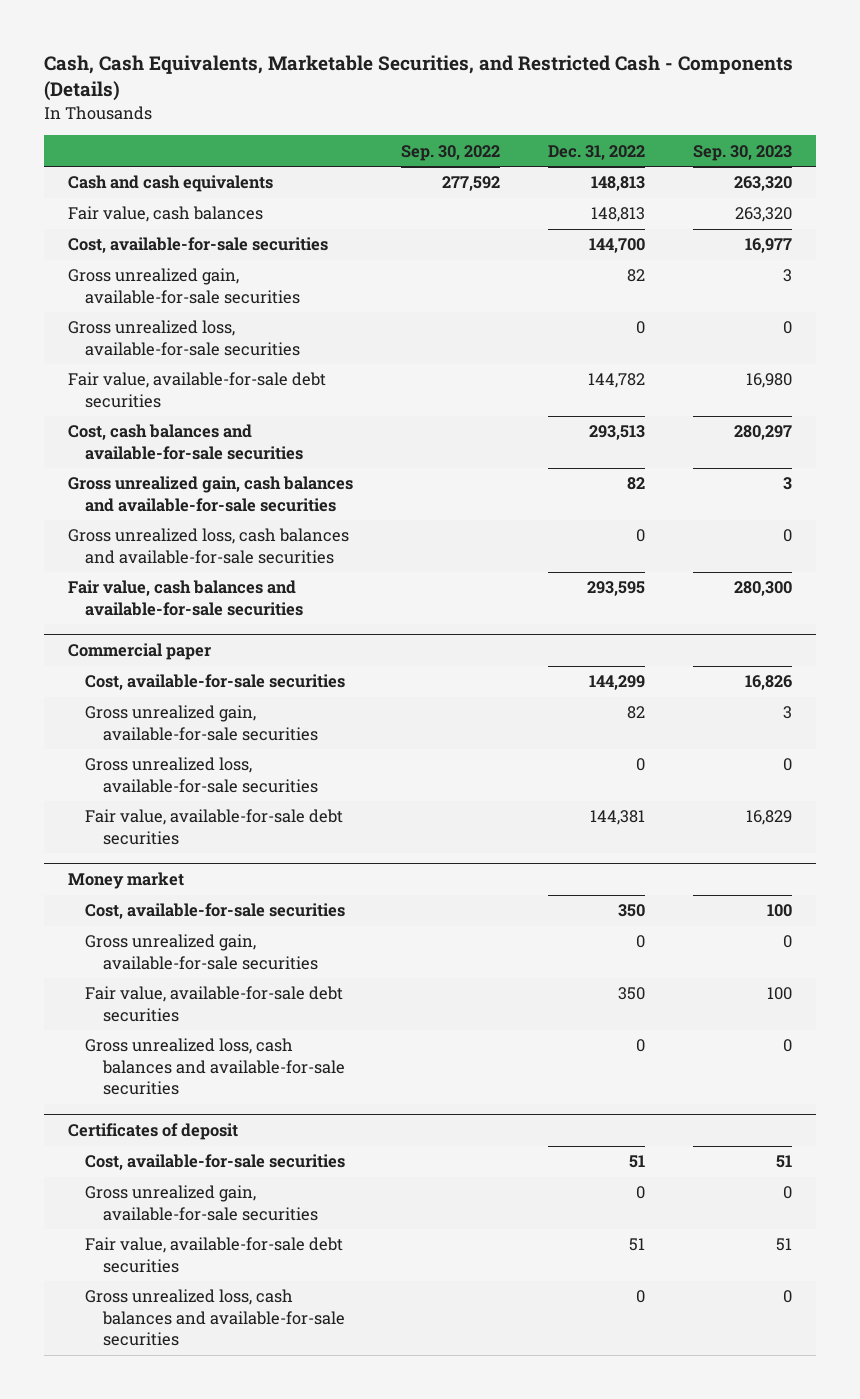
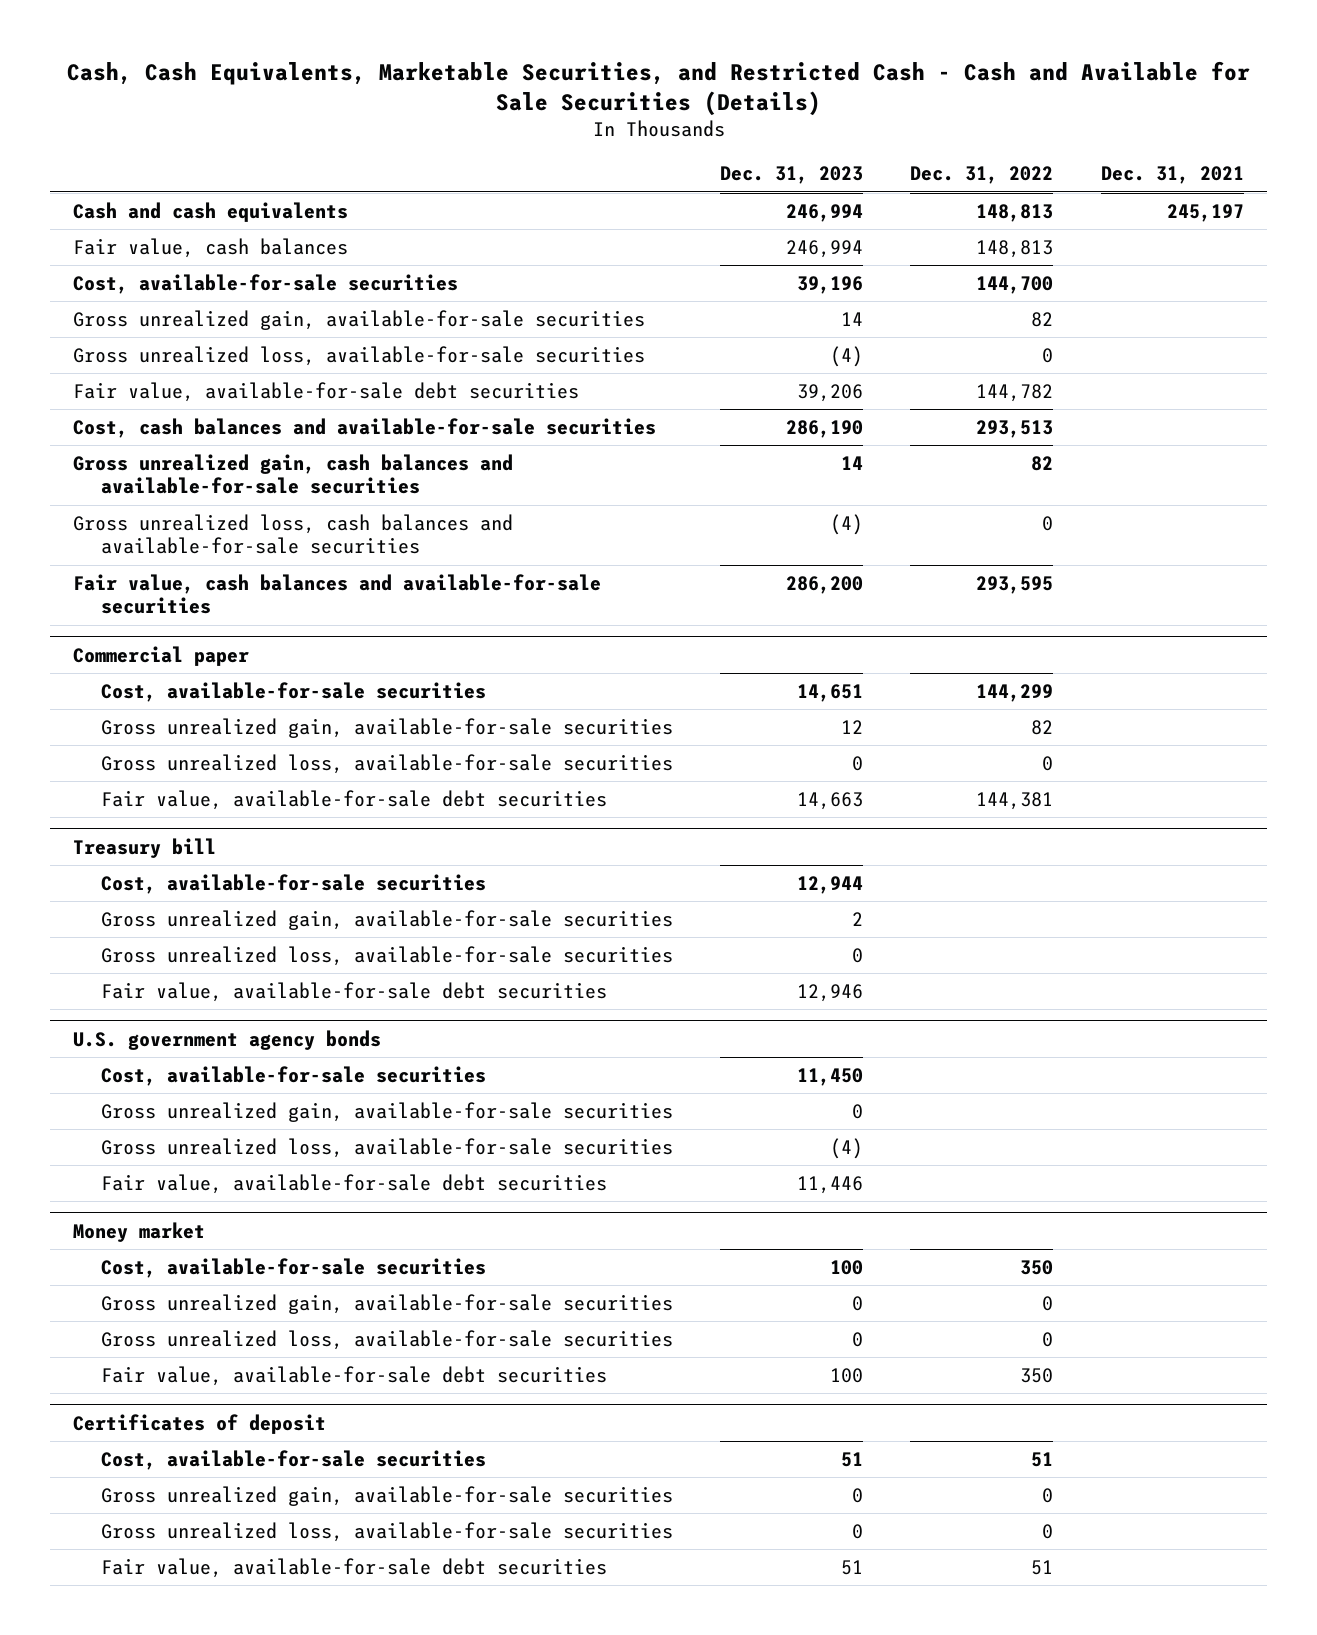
[44,55,794,102] Cash, Cash Equivalents, Marketable Securities, and Restricted Cash - Components (Details) -> [66,60,1250,117] Cash, Cash Equivalents, Marketable Securities, and Restricted Cash - Cash and Available for Sale Securities (Details)
[401,144,501,161] Sep. 30, 2022 -> none
[692,144,792,161] Sep. 30, 2023 -> none
none -> [720,166,864,185] Dec. 31, 2023
none -> [1100,166,1244,185] Dec. 31, 2021
none -> [73,837,217,858] Treasury bill
none -> [100,873,486,894] Cost, available-for-sale securities
none -> [100,909,673,930] Gross unrealized gain, available-for-sale securities
none -> [100,945,673,966] Gross unrealized loss, available-for-sale securities
none -> [100,981,607,1002] Fair value, available-for-sale debt securities
none -> [73,1029,382,1050] U.S. government agency bonds
none -> [100,1065,486,1086] Cost, available-for-sale securities
none -> [100,1101,673,1122] Gross unrealized gain, available-for-sale securities
none -> [100,1137,673,1158] Gross unrealized loss, available-for-sale securities
none -> [100,1173,607,1194] Fair value, available-for-sale debt securities
none -> [100,1329,673,1350] Gross unrealized loss, available-for-sale securities
[85,1038,345,1096] Gross unrealized loss, cash balances and available-for-sale securities -> none
none -> [100,1521,673,1542] Gross unrealized loss, available-for-sale securities
[85,1289,345,1347] Gross unrealized loss, cash balances and available-for-sale securities -> none

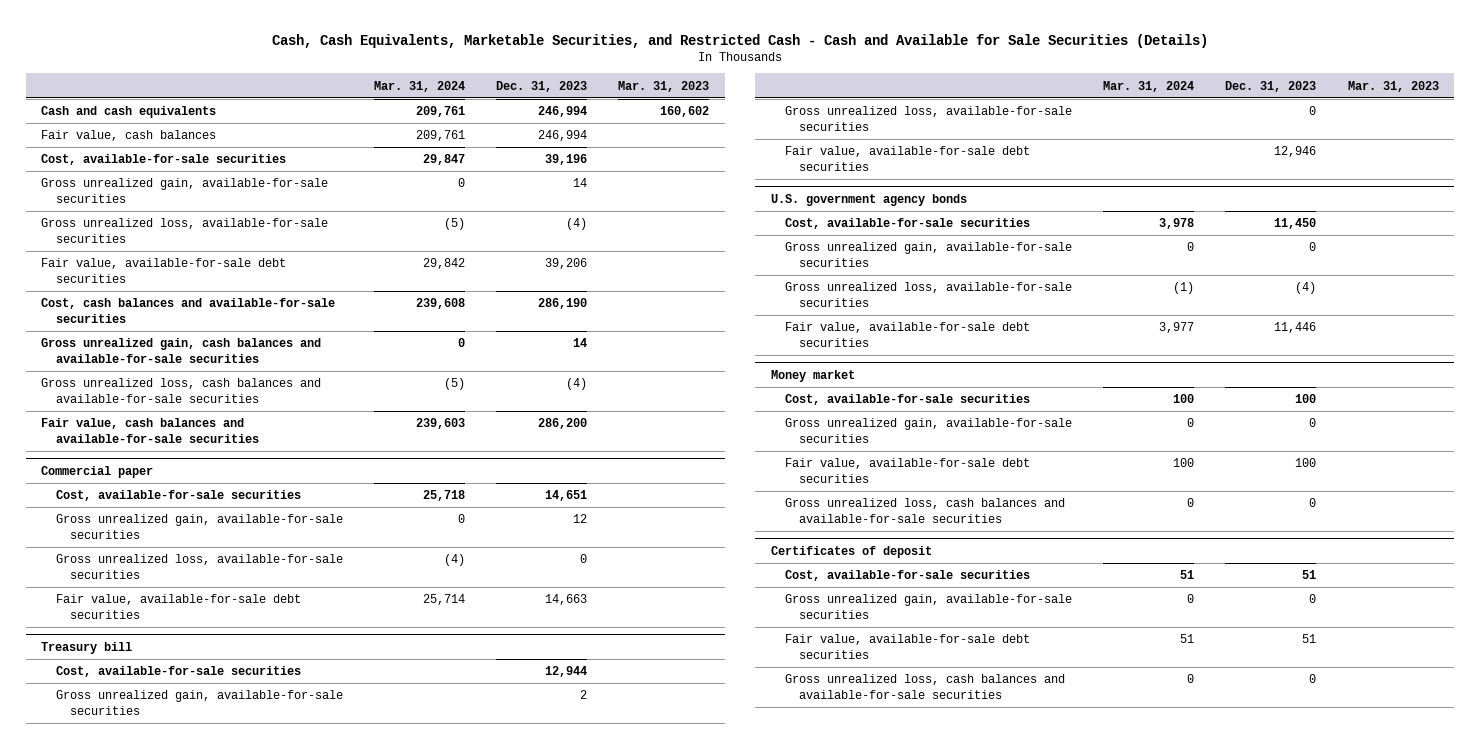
[910,166,1054,185] Dec. 31, 2022 -> none
[1100,166,1244,185] Dec. 31, 2021 -> none
none -> [373,80,465,92] Mar. 31, 2024
none -> [618,80,710,92] Mar. 31, 2023
[100,1329,673,1350] Gross unrealized loss, available-for-sale securities -> none
none -> [785,498,1066,523] Gross unrealized loss, cash balances and available-for-sale securities
[100,1521,673,1542] Gross unrealized loss, available-for-sale securities -> none
none -> [785,674,1066,699] Gross unrealized loss, cash balances and available-for-sale securities

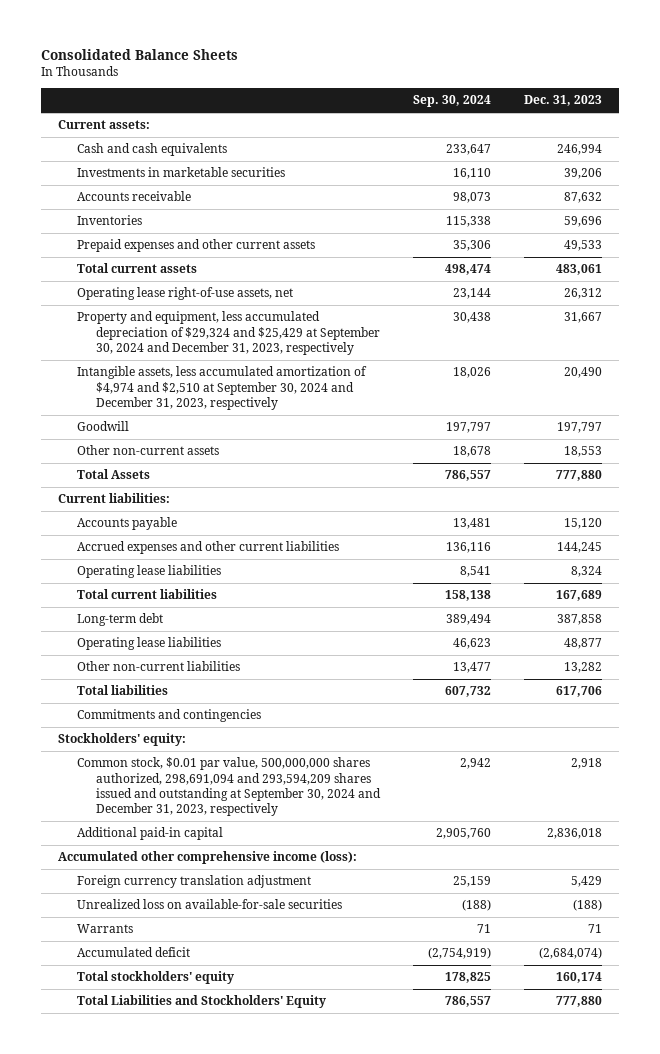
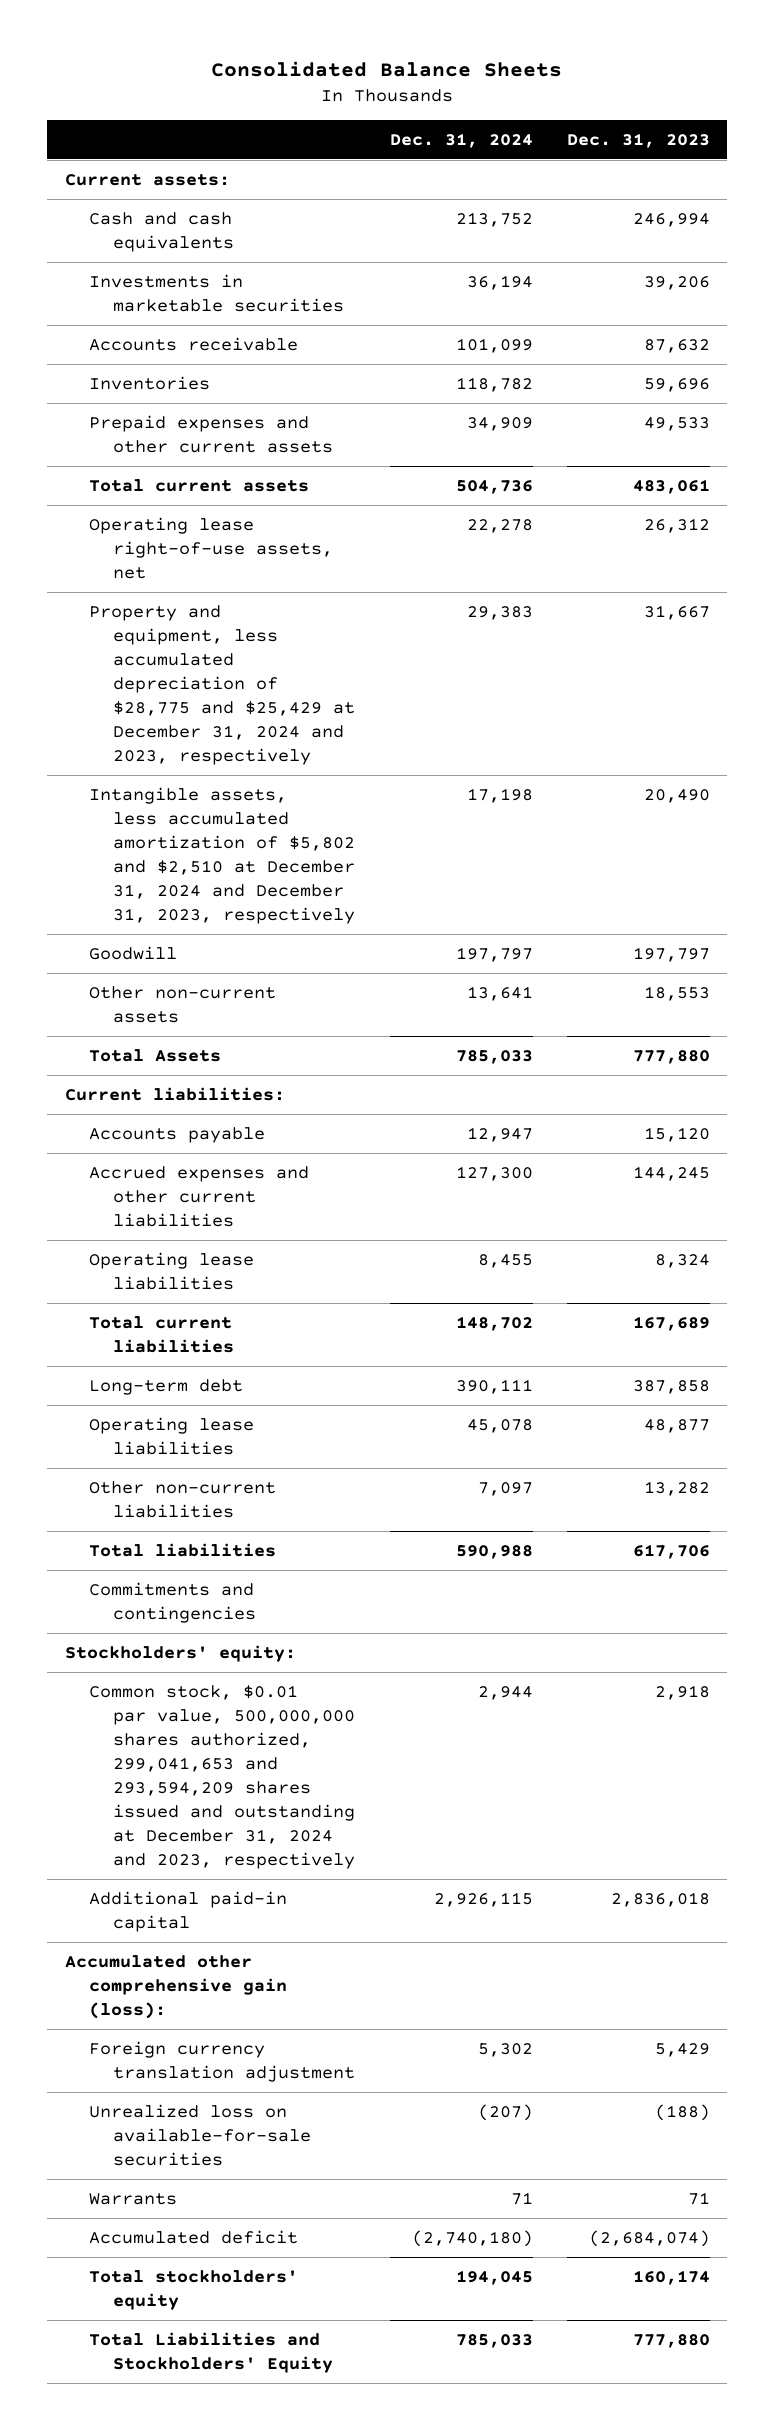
[412,95,491,108] Sep. 30, 2024 -> none
none -> [389,132,533,148] Dec. 31, 2024
[76,311,380,355] Property and equipment, less accumulated depreciation of $29,324 and $25,429 at September 30, 2024 and December 31, 2023, respectively -> [89,604,356,766] Property and equipment, less accumulated depreciation of $28,775 and $25,429 at December 31, 2024 and 2023, respectively
[76,366,367,410] Intangible assets, less accumulated amortization of $4,974 and $2,510 at September 30, 2024 and December 31, 2023, respectively -> [89,786,356,925] Intangible assets, less accumulated amortization of $5,802 and $2,510 at December 31, 2024 and December 31, 2023, respectively
[76,757,381,817] Common stock, $0.01 par value, 500,000,000 shares authorized, 298,691,094 and 293,594,209 shares issued and outstanding at September 30, 2024 and December 31, 2023, respectively -> [89,1684,356,1870] Common stock, $0.01 par value, 500,000,000 shares authorized, 299,041,653 and 293,594,209 shares issued and outstanding at December 31, 2024 and 2023, respectively
[58,851,358,865] Accumulated other comprehensive income (loss): -> [64,1954,288,2019] Accumulated other comprehensive gain (loss):

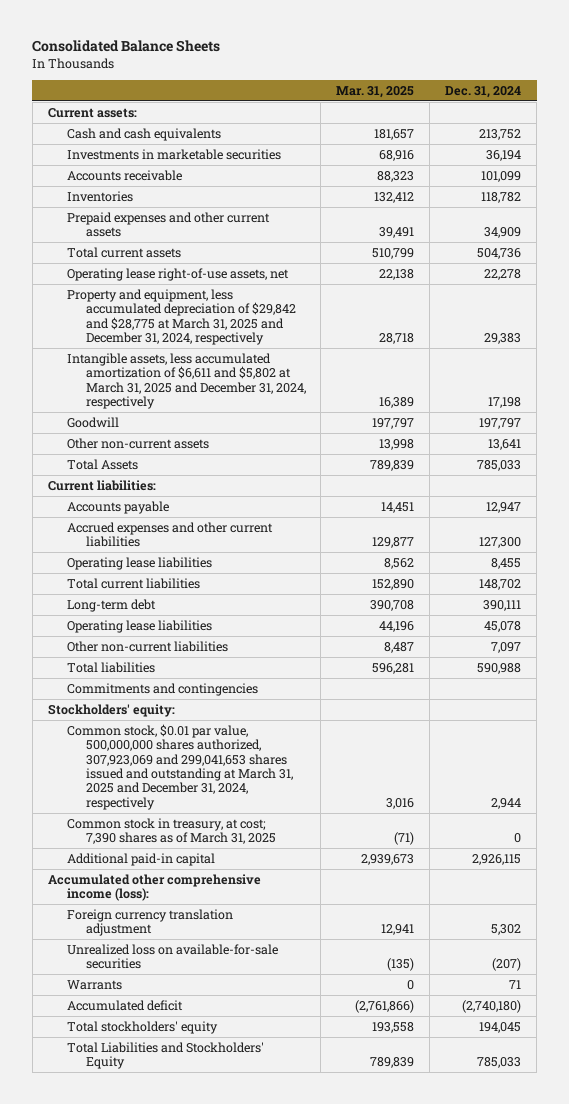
[567,132,711,148] Dec. 31, 2023 -> none
none -> [336,85,415,98] Mar. 31, 2025
[89,604,356,766] Property and equipment, less accumulated depreciation of $28,775 and $25,429 at December 31, 2024 and 2023, respectively -> [66,288,296,345] Property and equipment, less accumulated depreciation of $29,842 and $28,775 at March 31, 2025 and December 31, 2024, respectively
[89,786,356,925] Intangible assets, less accumulated amortization of $5,802 and $2,510 at December 31, 2024 and December 31, 2023, respectively -> [66,352,306,409] Intangible assets, less accumulated amortization of $6,611 and $5,802 at March 31, 2025 and December 31, 2024, respectively
[89,1684,356,1870] Common stock, $0.01 par value, 500,000,000 shares authorized, 299,041,653 and 293,594,209 shares issued and outstanding at December 31, 2024 and 2023, respectively -> [66,723,293,810] Common stock, $0.01 par value, 500,000,000 shares authorized, 307,923,069 and 299,041,653 shares issued and outstanding at March 31, 2025 and December 31, 2024, respectively
none -> [66,817,276,845] Common stock in treasury, at cost; 7,390 shares as of March 31, 2025
[64,1954,288,2019] Accumulated other comprehensive gain (loss): -> [47,873,261,902] Accumulated other comprehensive income (loss):

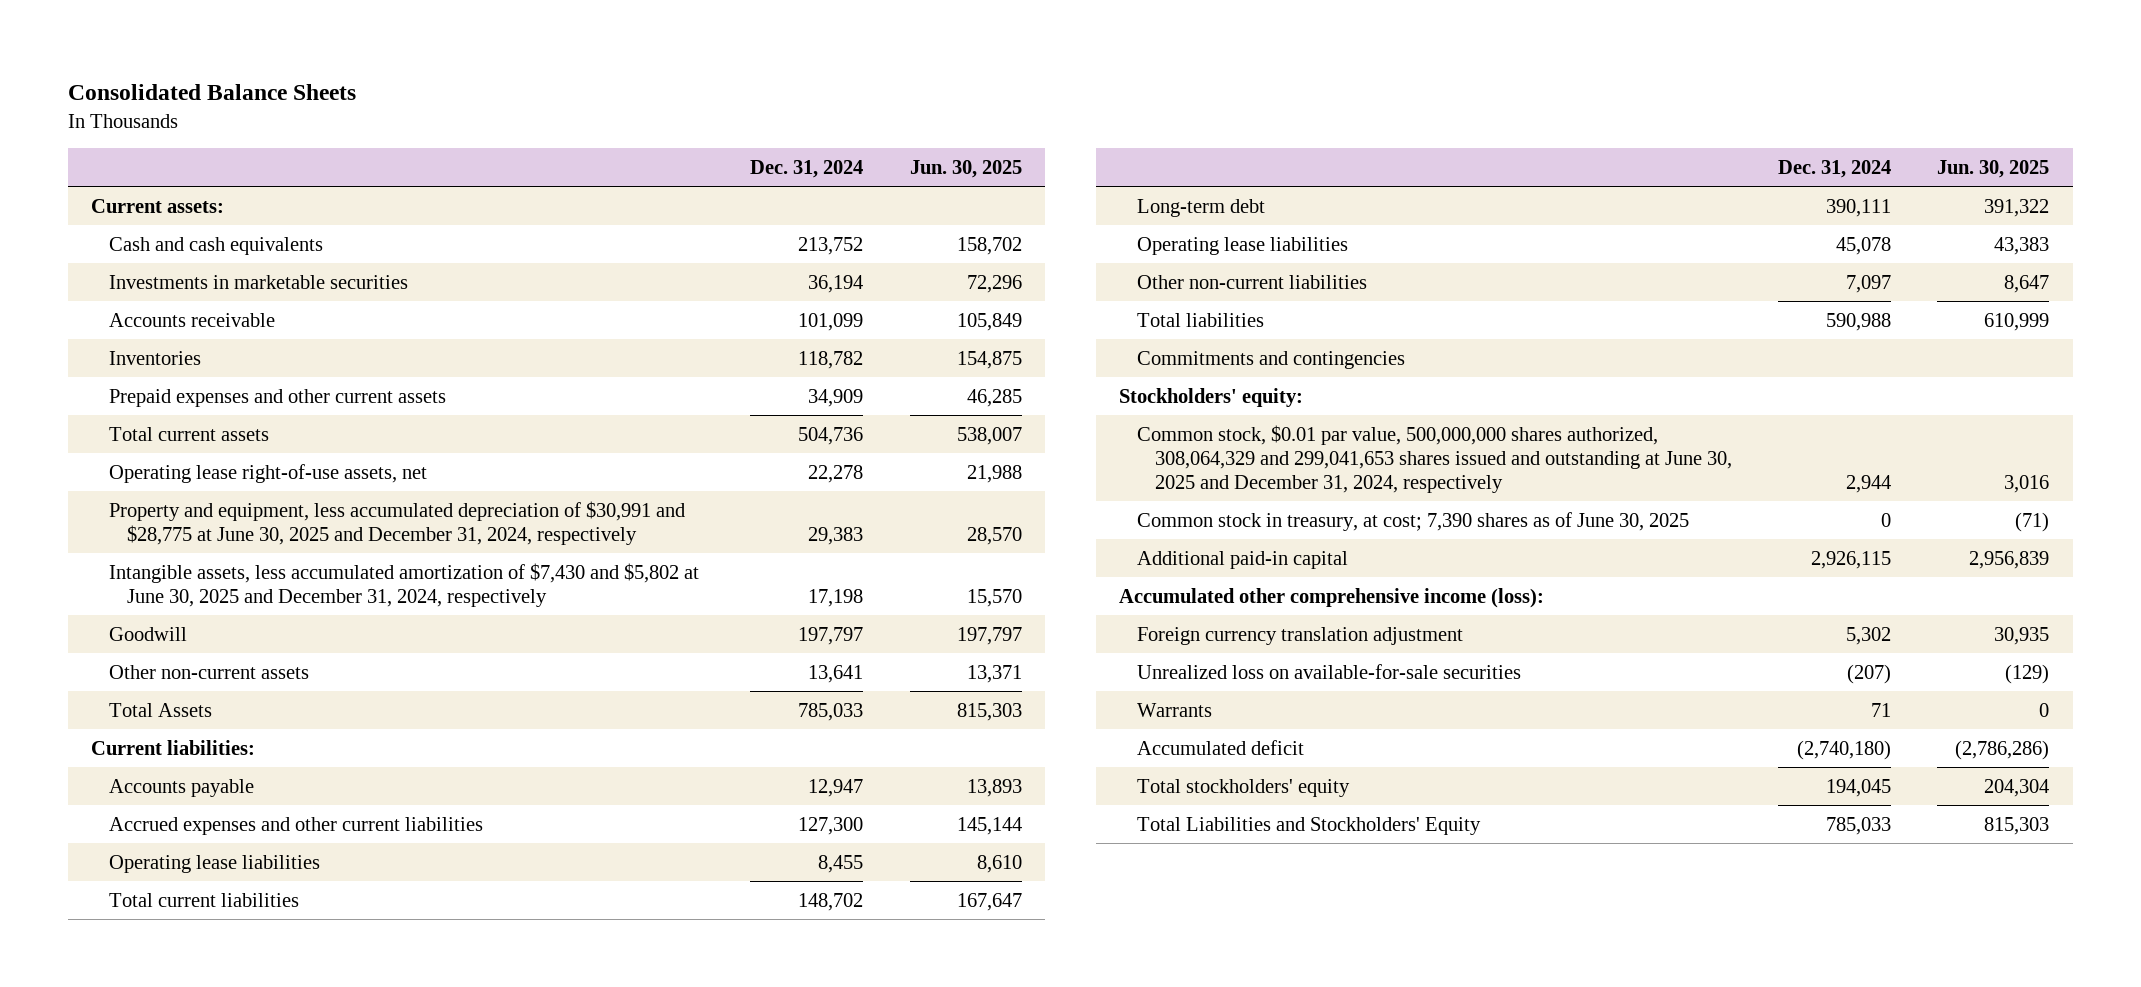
[336,85,415,98] Mar. 31, 2025 -> none
none -> [909,159,1022,178] Jun. 30, 2025
[66,288,296,345] Property and equipment, less accumulated depreciation of $29,842 and $28,775 at March 31, 2025 and December 31, 2024, respectively -> [109,500,686,545] Property and equipment, less accumulated depreciation of $30,991 and $28,775 at June 30, 2025 and December 31, 2024, respectively
[66,352,306,409] Intangible assets, less accumulated amortization of $6,611 and $5,802 at March 31, 2025 and December 31, 2024, respectively -> [109,562,700,607] Intangible assets, less accumulated amortization of $7,430 and $5,802 at June 30, 2025 and December 31, 2024, respectively
[66,723,293,810] Common stock, $0.01 par value, 500,000,000 shares authorized, 307,923,069 and 299,041,653 shares issued and outstanding at March 31, 2025 and December 31, 2024, respectively -> [1136,424,1732,493] Common stock, $0.01 par value, 500,000,000 shares authorized, 308,064,329 and 299,041,653 shares issued and outstanding at June 30, 2025 and December 31, 2024, respectively
[66,817,276,845] Common stock in treasury, at cost; 7,390 shares as of March 31, 2025 -> [1136,511,1689,531] Common stock in treasury, at cost; 7,390 shares as of June 30, 2025

